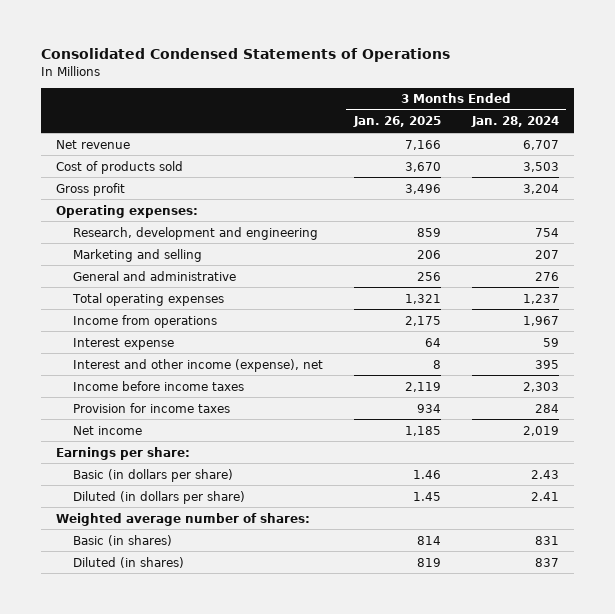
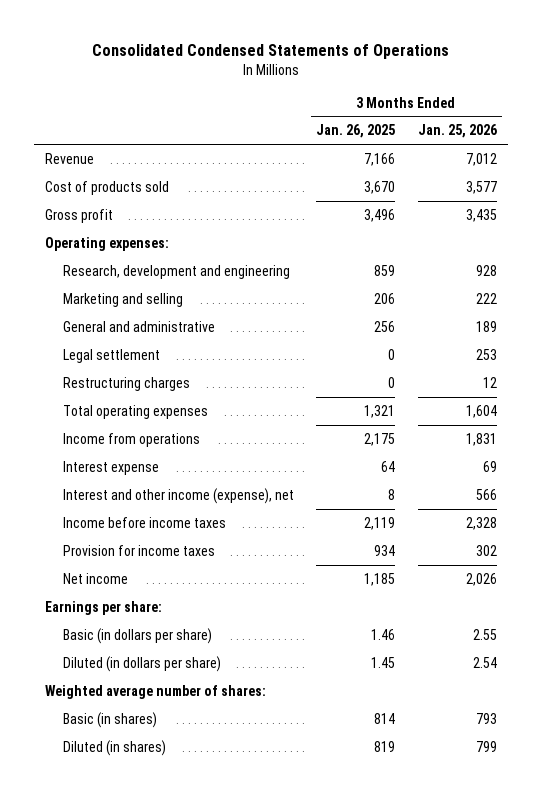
[470,116,559,128] Jan. 28, 2024 -> none
none -> [417,124,497,139] Jan. 25, 2026
[55,139,130,149] Net revenue -> [45,152,95,164] Revenue
none -> [62,348,160,363] Legal settlement
none -> [62,376,190,391] Restructuring charges

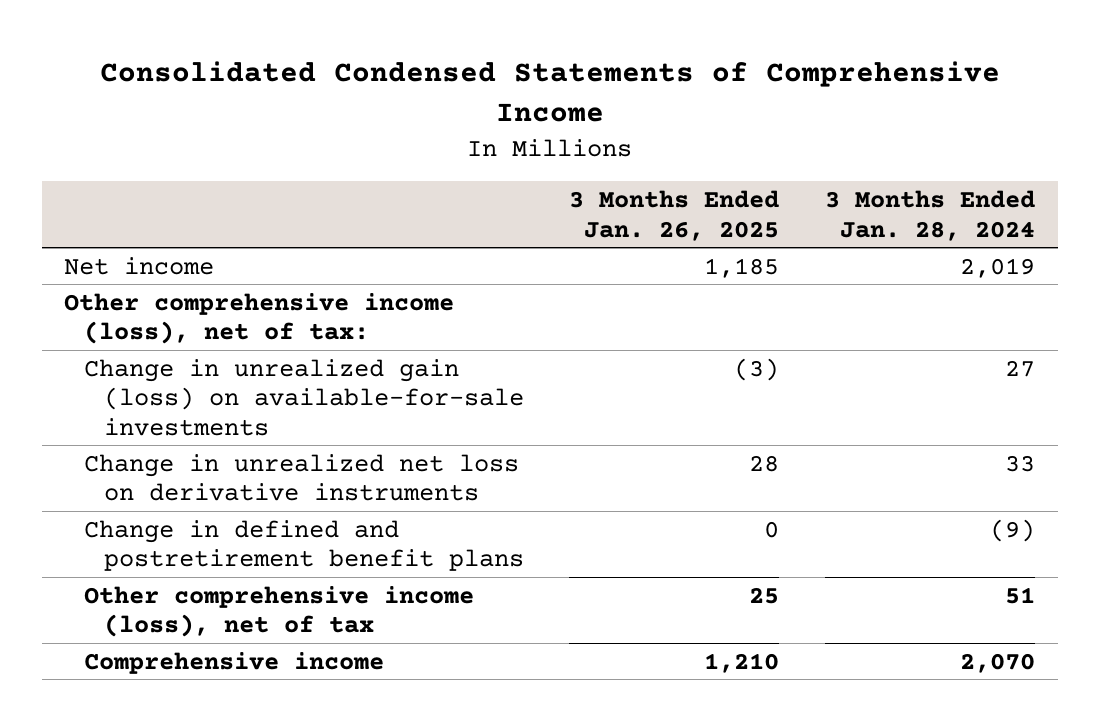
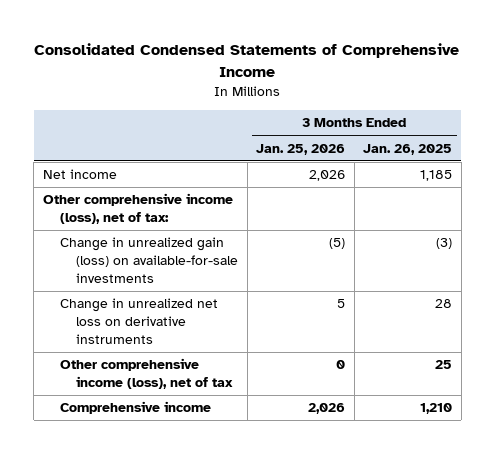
[824,189,1035,241] 3 Months Ended Jan. 28, 2024 -> none
none -> [256,143,346,155] Jan. 25, 2026
[84,519,524,572] Change in defined and postretirement benefit plans -> none

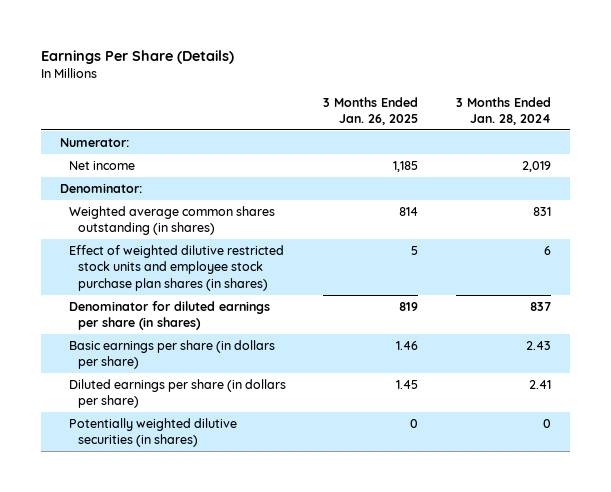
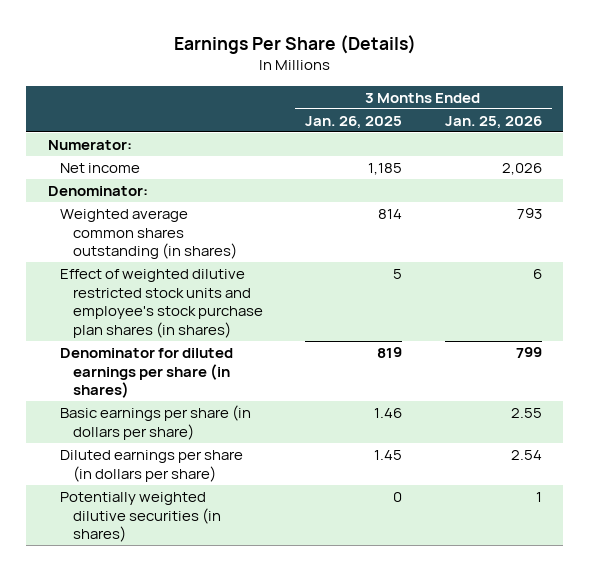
[455,96,551,125] 3 Months Ended Jan. 28, 2024 -> none
none -> [444,115,542,129] Jan. 25, 2026
[68,244,284,291] Effect of weighted dilutive restricted stock units and employee stock purchase plan shares (in shares) -> [60,269,263,339] Effect of weighted dilutive restricted stock units and employee's stock purchase plan shares (in shares)

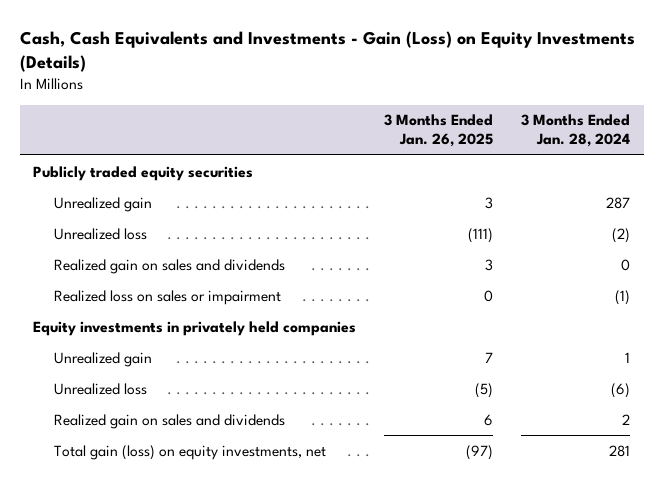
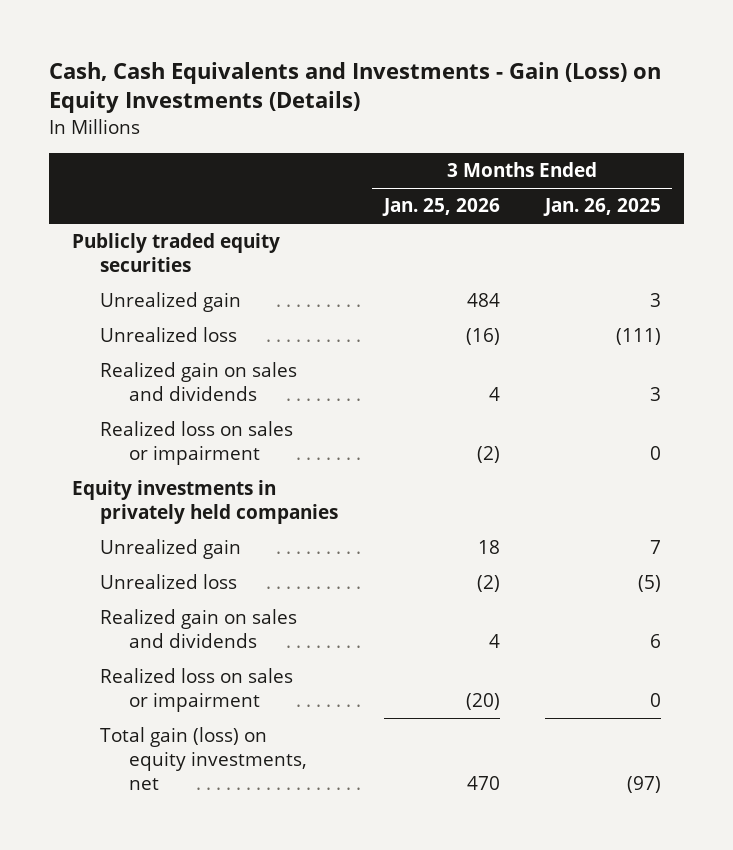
[520,114,630,148] 3 Months Ended Jan. 28, 2024 -> none
none -> [381,198,500,217] Jan. 25, 2026
none -> [100,668,294,713] Realized loss on sales or impairment

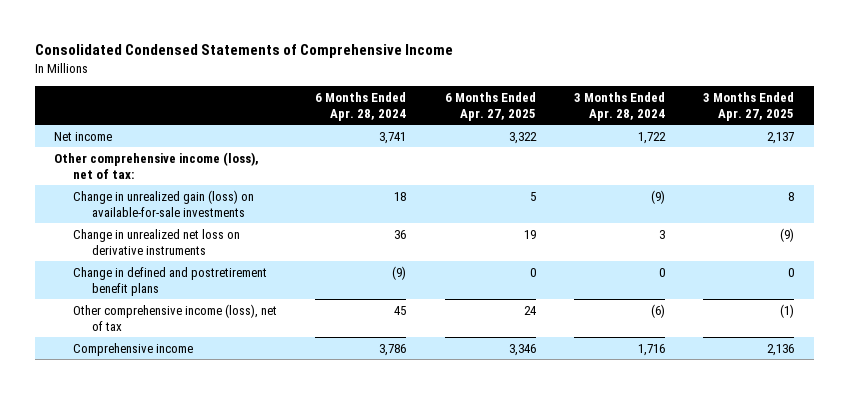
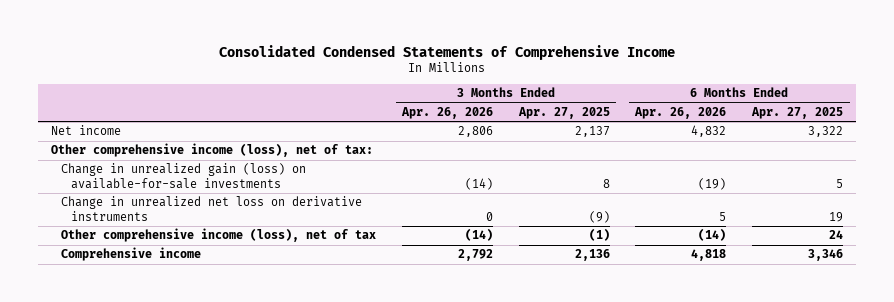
[315,92,407,122] 6 Months Ended Apr. 28, 2024 -> none
[574,92,666,122] 3 Months Ended Apr. 28, 2024 -> none
none -> [401,106,494,119] Apr. 26, 2026
none -> [634,106,727,119] Apr. 26, 2026
[73,266,268,296] Change in defined and postretirement benefit plans -> none

